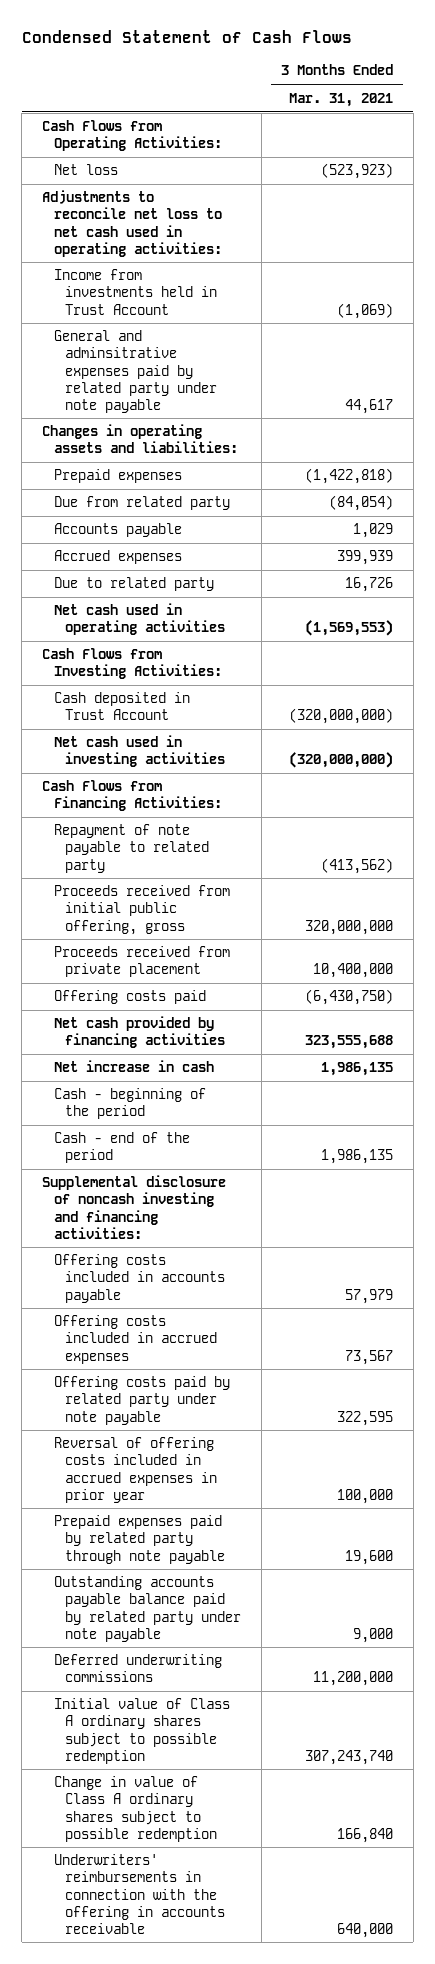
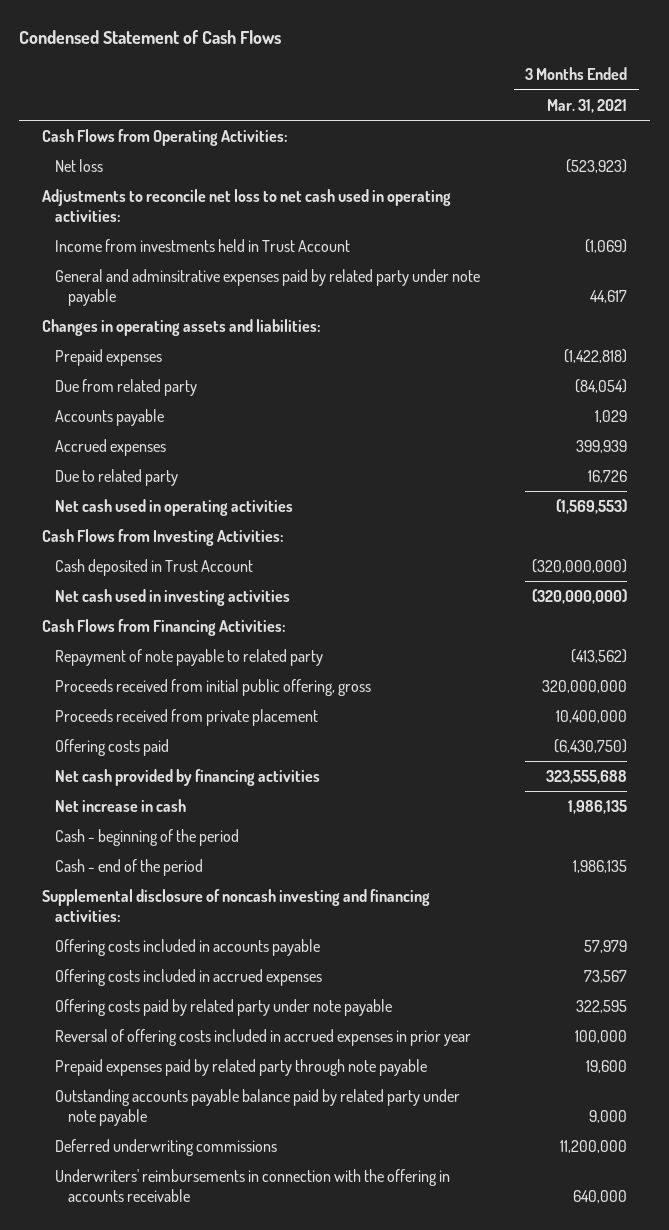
[53,1698,230,1764] Initial value of Class A ordinary shares subject to possible redemption -> none
[53,1776,218,1842] Change in value of Class A ordinary shares subject to possible redemption -> none

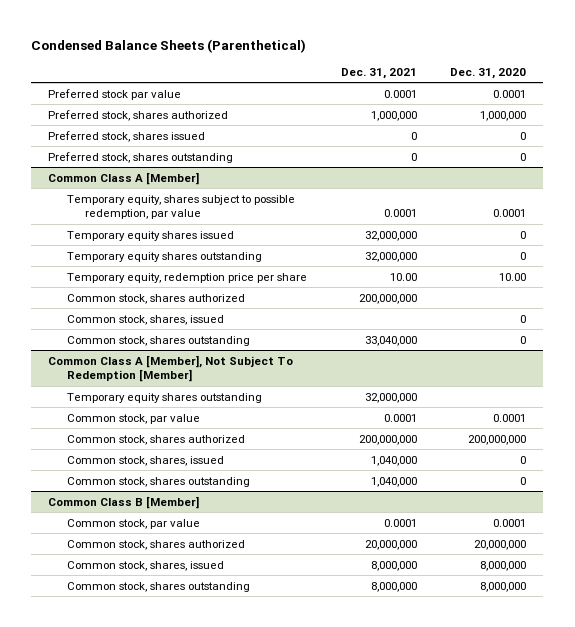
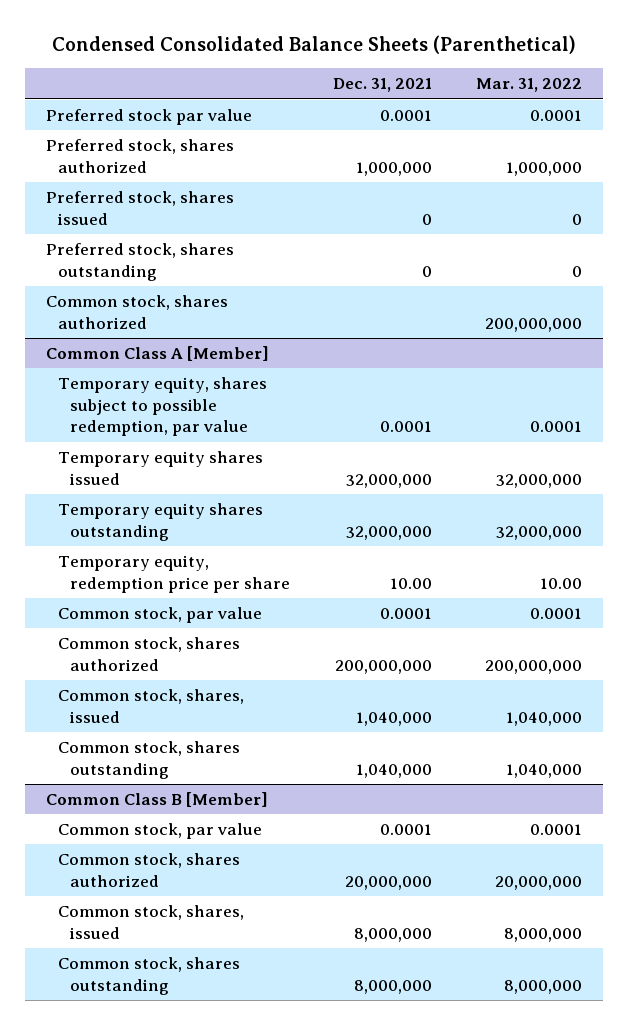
[31,38,307,53] Condensed Balance Sheets (Parenthetical) -> [52,35,577,55] Condensed Consolidated Balance Sheets (Parenthetical)
[450,67,527,79] Dec. 31, 2020 -> none
none -> [475,78,582,93] Mar. 31, 2022
none -> [46,295,229,329] Common stock, shares authorized
[66,293,245,304] Common stock, shares authorized -> none
[66,314,224,325] Common stock, shares, issued -> none
[66,335,250,346] Common stock, shares outstanding -> none
[48,354,294,383] Common Class A [Member], Not Subject To Redemption [Member] -> none
[66,392,262,403] Temporary equity shares outstanding -> none

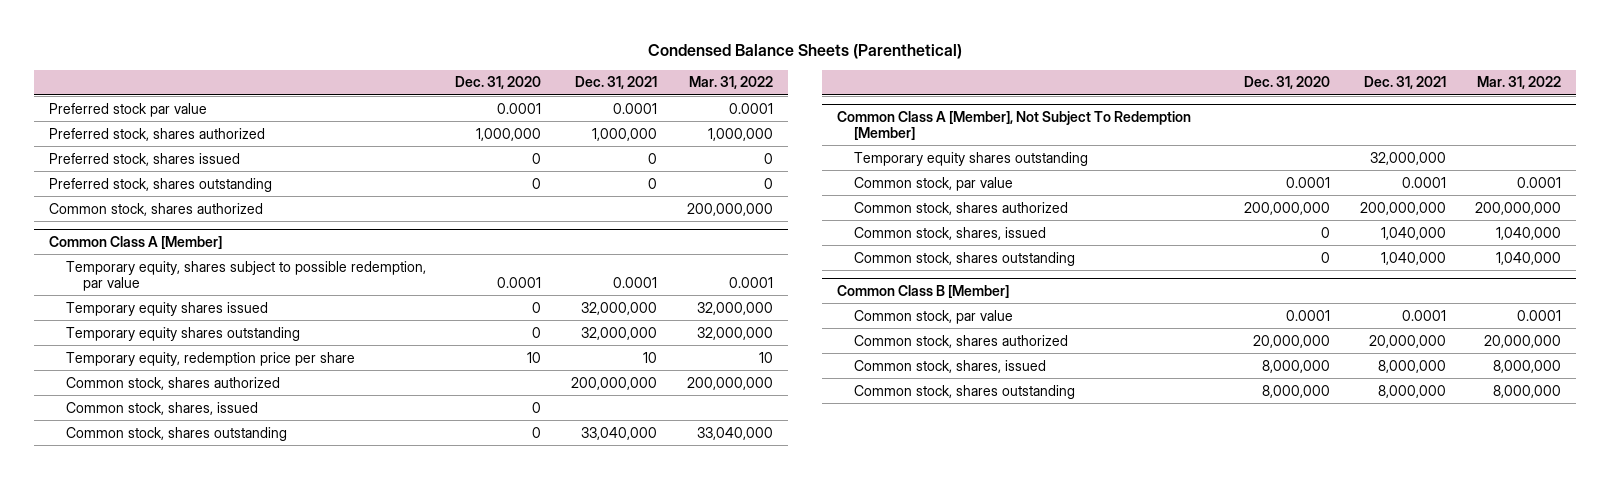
[52,35,577,55] Condensed Consolidated Balance Sheets (Parenthetical) -> [648,43,963,59] Condensed Balance Sheets (Parenthetical)
none -> [455,76,542,90] Dec. 31, 2020
[390,577,433,589] 10.00 -> [643,351,658,363] 10
[539,577,582,589] 10.00 -> [758,351,773,363] 10
none -> [65,376,280,390] Common stock, shares authorized
none -> [65,401,258,415] Common stock, shares, issued
none -> [65,426,287,441] Common stock, shares outstanding
none -> [837,110,1192,140] Common Class A [Member], Not Subject To Redemption [Member]
none -> [854,151,1089,166] Temporary equity shares outstanding

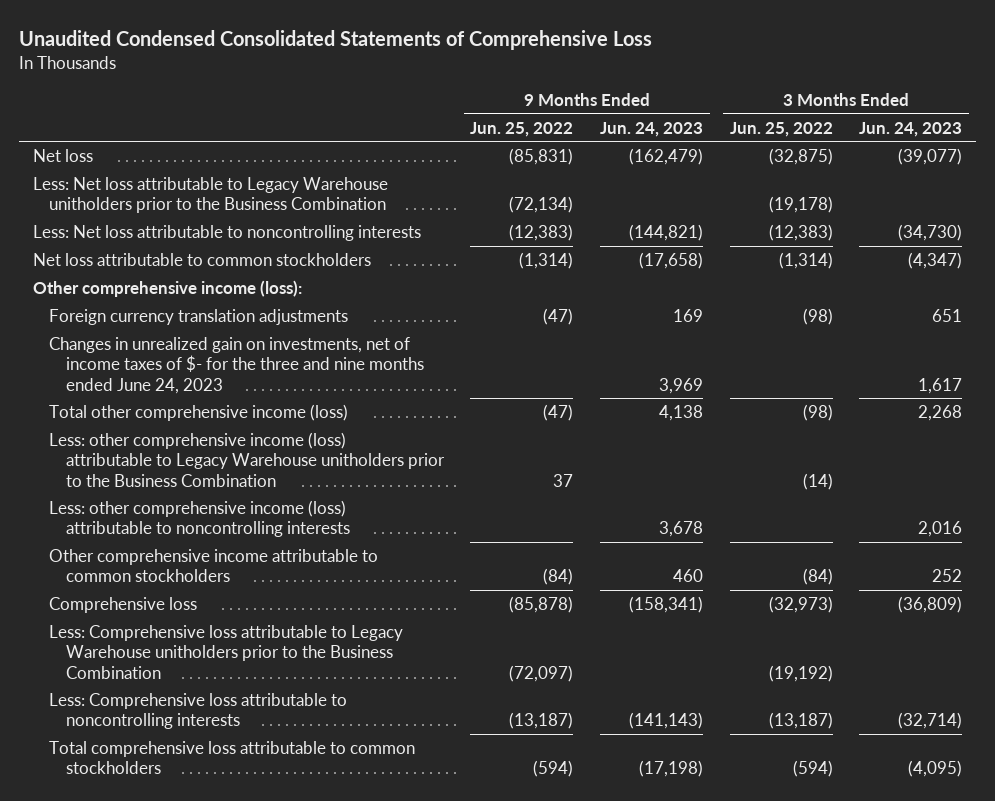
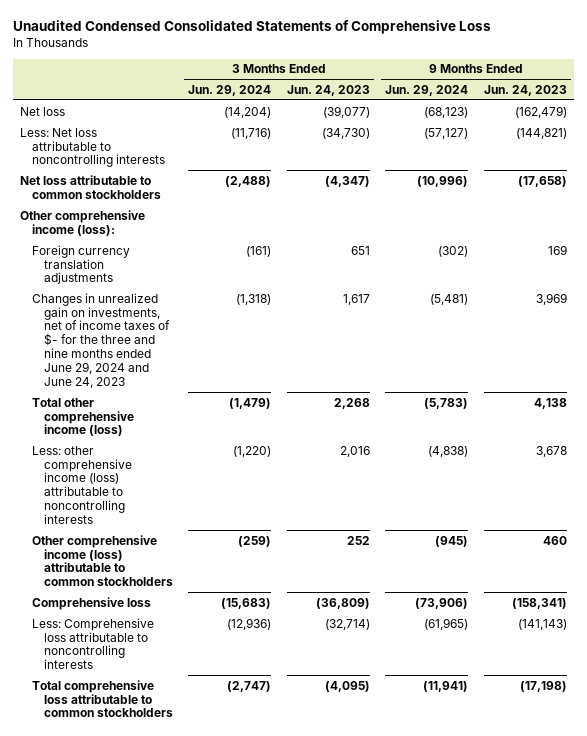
[470,121,574,137] Jun. 25, 2022 -> none
[729,121,833,137] Jun. 25, 2022 -> none
none -> [188,84,272,96] Jun. 29, 2024
none -> [385,84,469,96] Jun. 29, 2024
[32,176,388,214] Less: Net loss attributable to Legacy Warehouse unitholders prior to the Business Combination -> none
[49,336,424,394] Changes in unrealized gain on investments, net of income taxes of $- for the three and nine months ended June 24, 2023 -> [32,292,170,389] Changes in unrealized gain on investments, net of income taxes of $- for the three and nine months ended June 29, 2024 and June 24, 2023
[49,431,445,487] Less: other comprehensive income (loss) attributable to Legacy Warehouse unitholders prior to the Business Combination -> none
[49,548,379,583] Other comprehensive income attributable to common stockholders -> [32,534,173,587] Other comprehensive income (loss) attributable to common stockholders
[49,624,404,679] Less: Comprehensive loss attributable to Legacy Warehouse unitholders prior to the Business Combination -> none

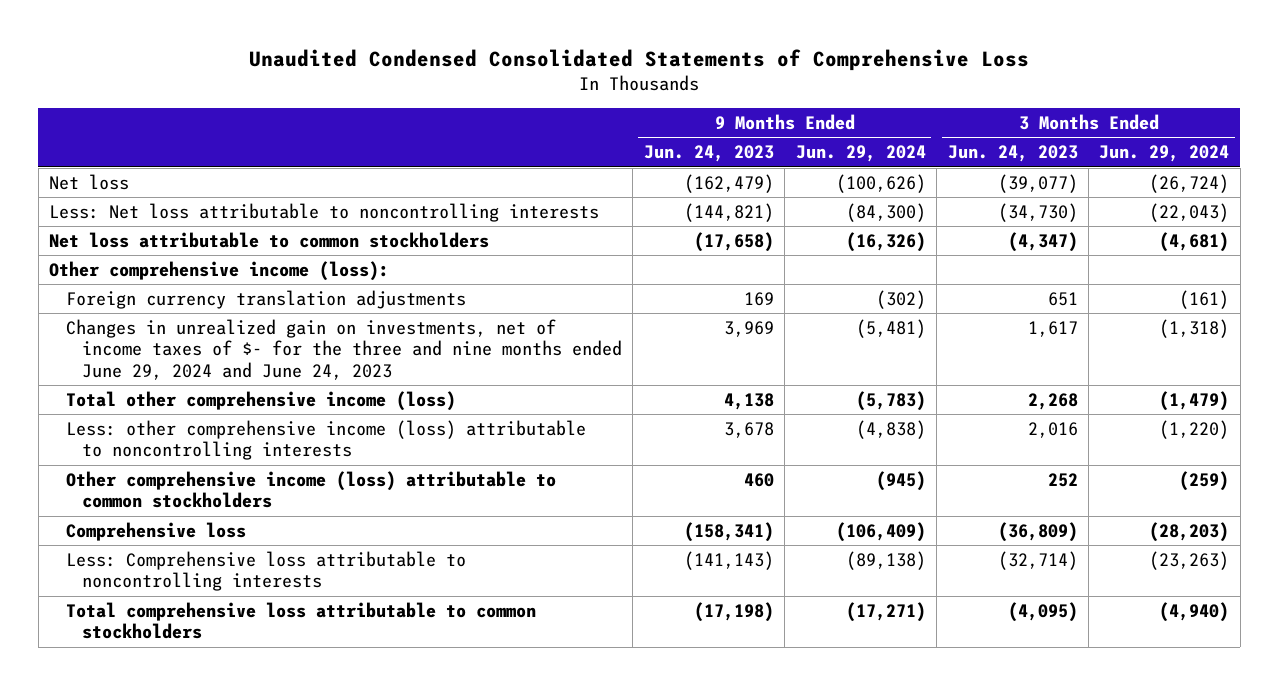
[224,106,272,118] (14,204) -> [1149,173,1230,193] (26,724)
[424,106,469,118] (68,123) -> [835,173,926,193] (100,626)
[231,127,272,139] (11,716) -> [1149,202,1230,222] (22,043)
[424,127,469,139] (57,127) -> [845,202,926,222] (84,300)
[225,175,272,187] (2,488) -> [1159,231,1230,252] (4,681)
[417,175,469,187] (10,996) -> [845,231,926,252] (16,326)
[221,597,272,609] (15,683) -> [1149,521,1230,542] (28,203)
[415,597,469,609] (73,906) -> [835,521,926,542] (106,409)
[227,617,272,630] (12,936) -> [1149,550,1230,570] (23,263)
[424,617,469,630] (61,965) -> [845,550,926,570] (89,138)
[227,680,272,692] (2,747) -> [1159,601,1230,622] (4,940)
[423,680,469,692] (11,941) -> [845,601,926,622] (17,271)

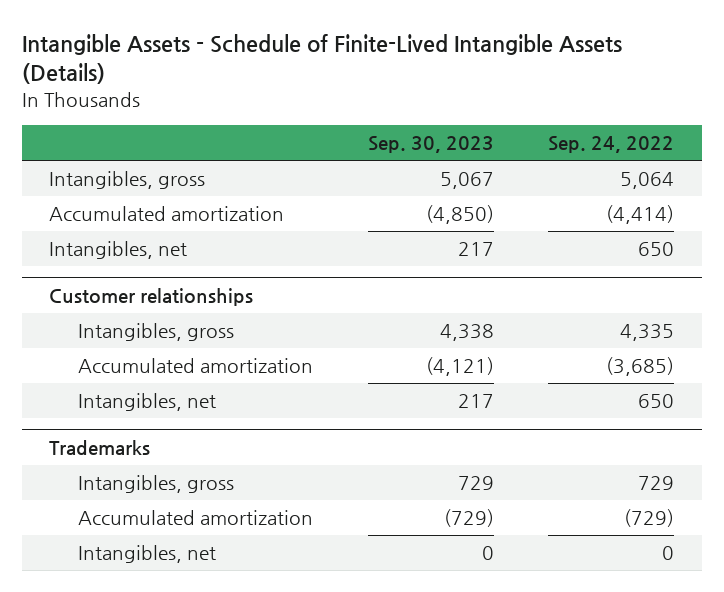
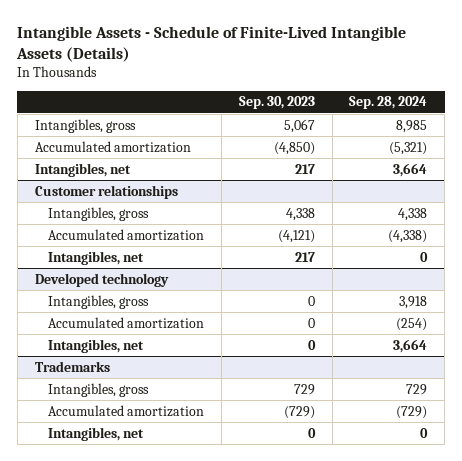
[548,135,675,153] Sep. 24, 2022 -> none
none -> [349,96,428,110] Sep. 28, 2024
none -> [34,272,169,287] Developed technology
none -> [48,294,150,309] Intangibles, gross
none -> [48,316,205,329] Accumulated amortization
none -> [48,338,145,353] Intangibles, net

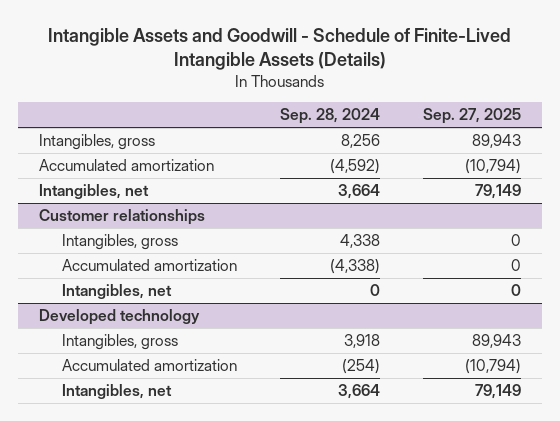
[16,26,407,63] Intangible Assets - Schedule of Finite-Lived Intangible Assets (Details) -> [48,27,512,70] Intangible Assets and Goodwill - Schedule of Finite-Lived Intangible Assets (Details)
[238,96,315,110] Sep. 30, 2023 -> none
none -> [422,108,521,125] Sep. 27, 2025
[396,119,428,133] 8,985 -> [340,134,380,149] 8,256
[389,141,428,155] (5,321) -> [329,159,380,175] (4,592)
[34,360,110,372] Trademarks -> none
[48,382,150,397] Intangibles, gross -> none
[48,404,205,417] Accumulated amortization -> none
[48,426,145,441] Intangibles, net -> none

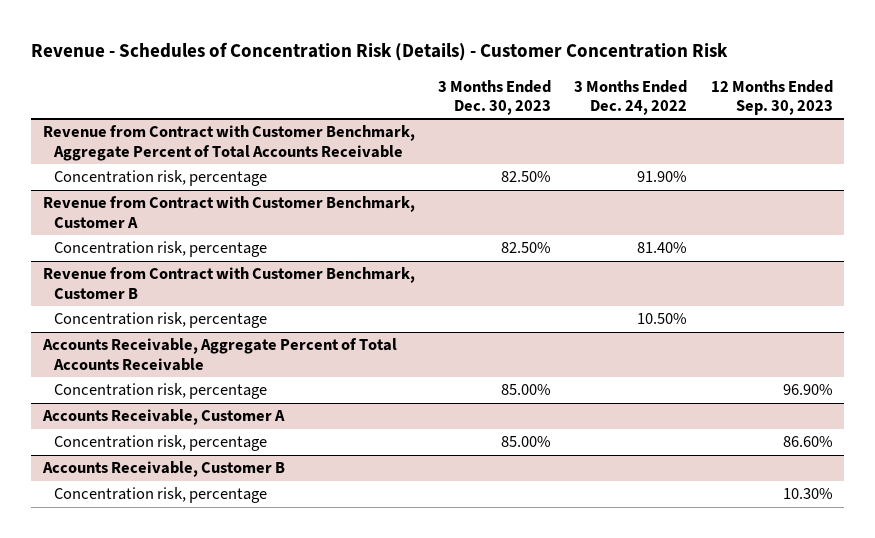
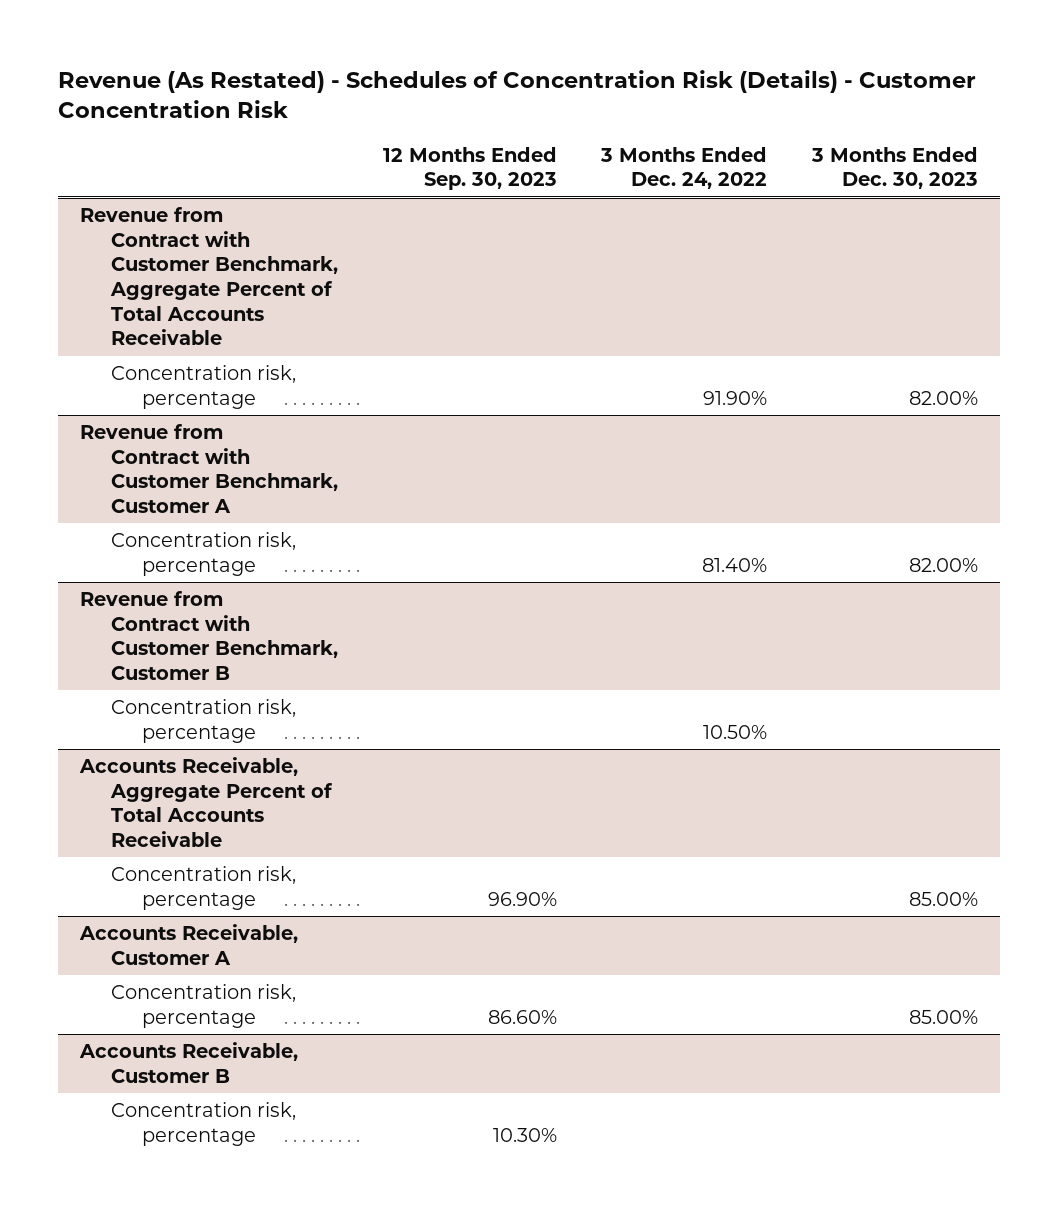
[31,41,729,61] Revenue - Schedules of Concentration Risk (Details) - Customer Concentration Risk -> [57,70,976,119] Revenue (As Restated) - Schedules of Concentration Risk (Details) - Customer Concentration Risk
[500,171,551,183] 82.50% -> [908,390,978,405] 82.00%
[500,242,551,254] 82.50% -> [908,557,978,572] 82.00%

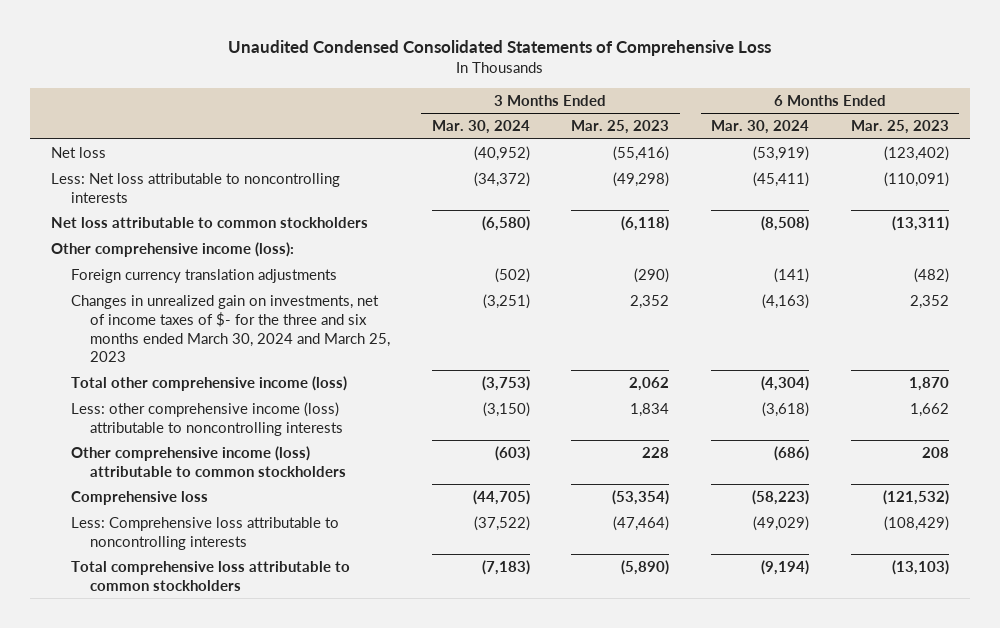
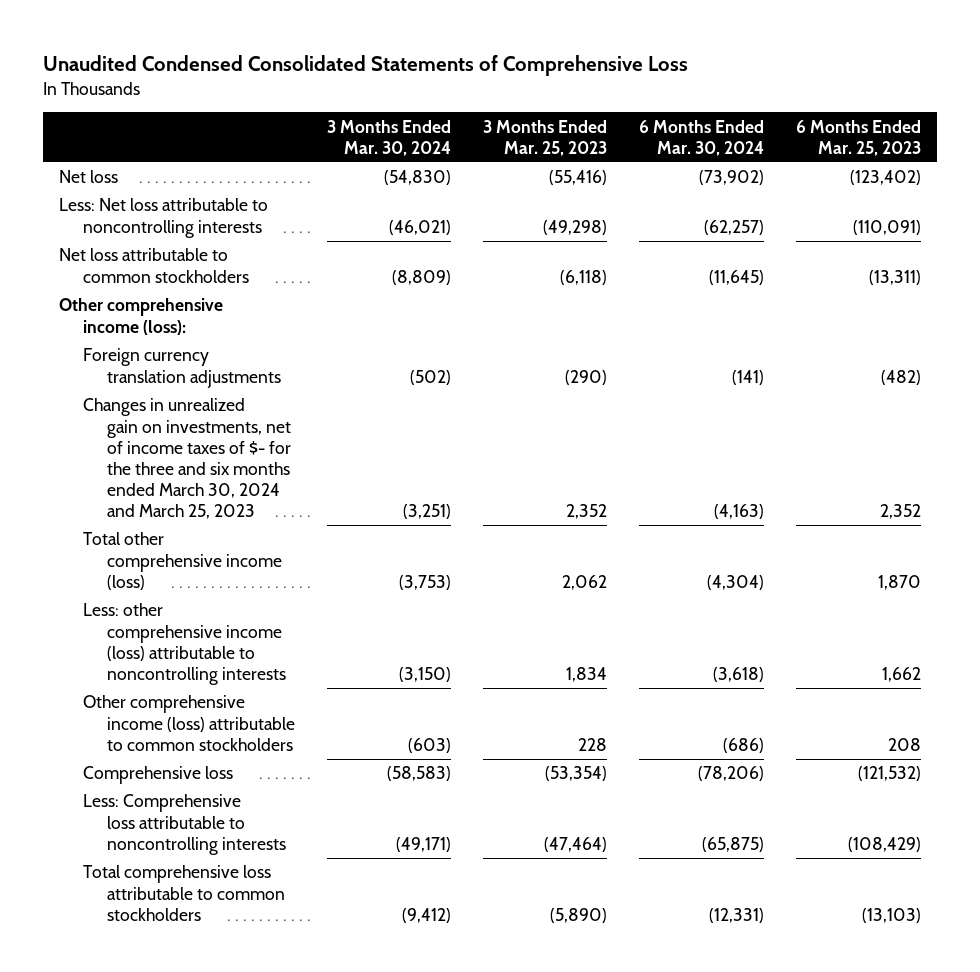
[473,146,530,162] (40,952) -> [384,170,452,186] (54,830)
[753,146,810,162] (53,919) -> [699,170,765,186] (73,902)
[473,172,530,188] (34,372) -> [389,219,452,235] (46,021)
[753,172,810,188] (45,411) -> [704,219,765,235] (62,257)
[481,216,530,232] (6,580) -> [392,269,452,285] (8,809)
[761,216,810,232] (8,508) -> [709,269,765,285] (11,645)
[472,490,530,506] (44,705) -> [387,766,452,782] (58,583)
[752,490,810,506] (58,223) -> [698,766,765,782] (78,206)
[473,516,530,532] (37,522) -> [396,836,452,852] (49,171)
[753,516,810,532] (49,029) -> [702,836,765,852] (65,875)
[481,560,530,576] (7,183) -> [402,907,452,923] (9,412)
[761,560,810,576] (9,194) -> [709,907,765,923] (12,331)

